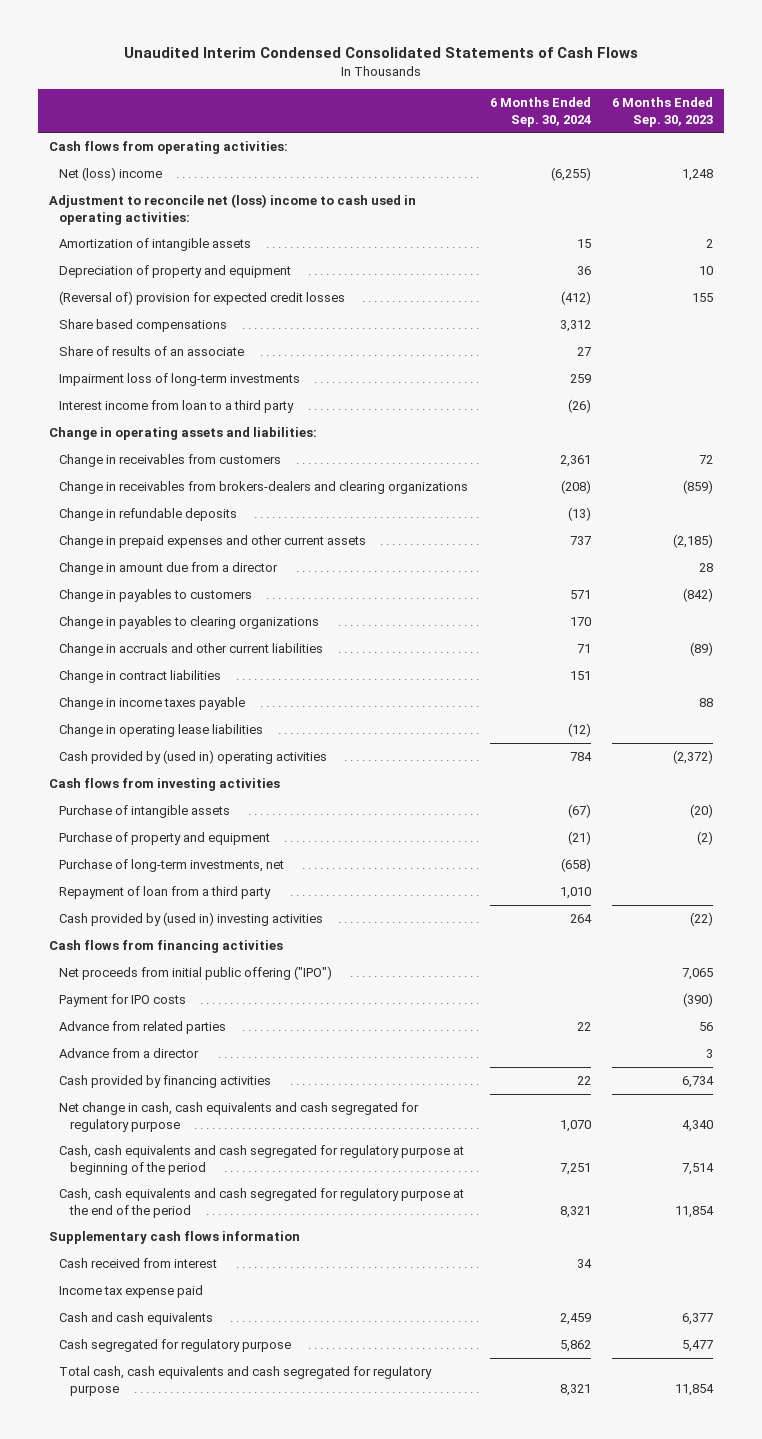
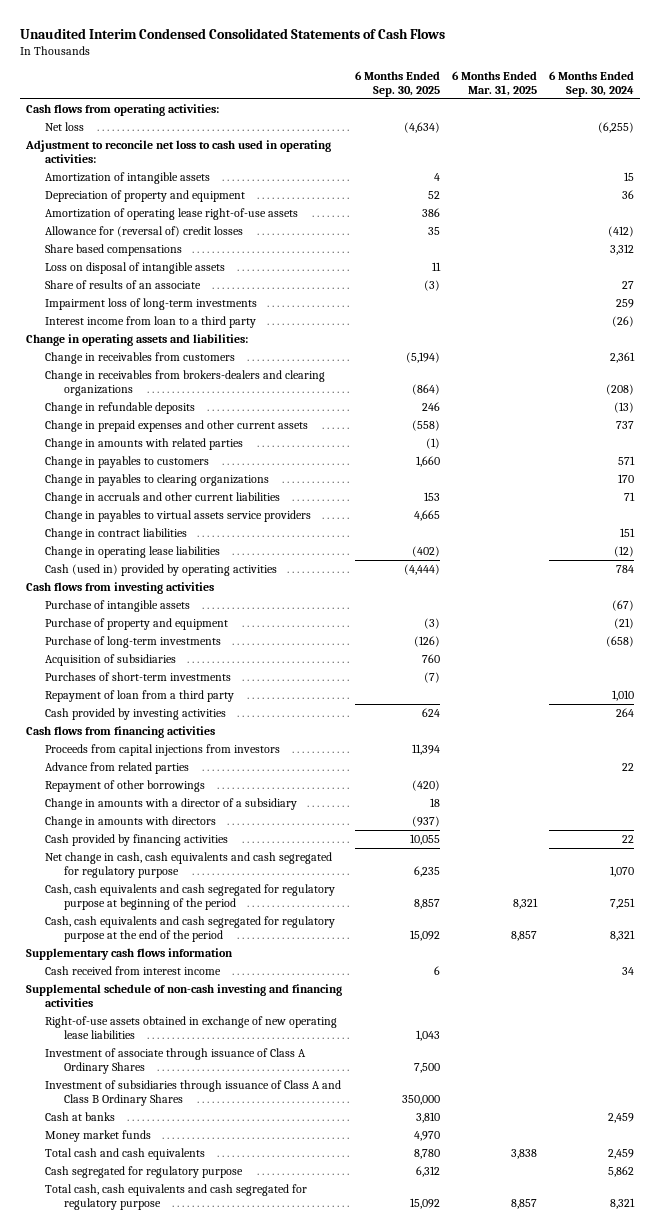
[612,97,714,127] 6 Months Ended Sep. 30, 2023 -> none
none -> [354,70,440,97] 6 Months Ended Sep. 30, 2025
none -> [451,70,537,96] 6 Months Ended Mar. 31, 2025
[59,167,163,182] Net (loss) income -> [45,122,85,132] Net loss
[48,194,416,225] Adjustment to reconcile net (loss) income to cash used in operating activities: -> [25,140,332,164] Adjustment to reconcile net loss to cash used in operating activities:
none -> [45,208,299,221] Amortization of operating lease right-of-use assets
[59,291,346,306] (Reversal of) provision for expected credit losses -> [45,226,244,238] Allowance for (reversal of) credit losses
none -> [45,262,226,275] Loss on disposal of intangible assets
[59,562,279,576] Change in amount due from a director -> [45,438,244,451] Change in amounts with related parties
none -> [45,510,312,523] Change in payables to virtual assets service providers
[59,697,246,711] Change in income taxes payable -> none
[59,750,328,765] Cash provided by (used in) operating activities -> [45,564,278,577] Cash (used in) provided by operating activities
[59,859,285,873] Purchase of long-term investments, net -> [45,636,222,649] Purchase of long-term investments
none -> [45,654,177,667] Acquisition of subsidiaries
none -> [45,672,232,682] Purchases of short-term investments
[59,912,324,927] Cash provided by (used in) investing activities -> [45,708,227,721] Cash provided by investing activities
[59,966,333,981] Net proceeds from initial public offering ("IPO") -> none
[59,994,187,1008] Payment for IPO costs -> none
none -> [45,744,281,757] Proceeds from capital injections from investors
[59,1048,200,1059] Advance from a director -> [45,780,206,793] Repayment of other borrowings
none -> [45,798,298,811] Change in amounts with a director of a subsidiary
none -> [45,816,217,829] Change in amounts with directors
[59,1285,204,1299] Income tax expense paid -> none
[59,1258,218,1269] Cash received from interest -> [45,966,222,976] Cash received from interest income
none -> [26,984,343,1008] Supplemental schedule of non-cash investing and financing activities
none -> [45,1016,338,1040] Right-of-use assets obtained in exchange of new operating lease liabilities
none -> [45,1048,307,1075] Investment of associate through issuance of Class A Ordinary Shares
none -> [45,1080,342,1107] Investment of subsidiaries through issuance of Class A and Class B Ordinary Shares
none -> [45,1112,116,1122] Cash at banks
none -> [45,1130,152,1143] Money market funds
[59,1312,214,1326] Cash and cash equivalents -> [45,1148,206,1161] Total cash and cash equivalents

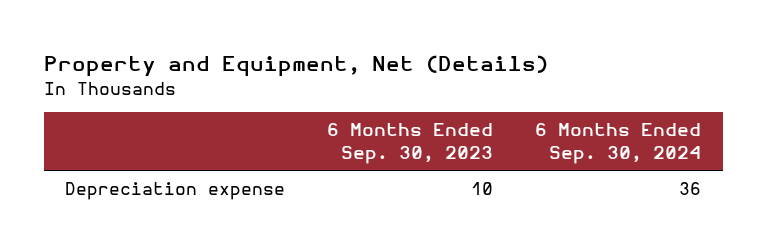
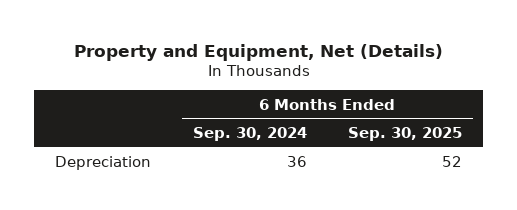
[327,123,494,165] 6 Months Ended Sep. 30, 2023 -> none
none -> [348,126,463,141] Sep. 30, 2025
[65,182,286,201] Depreciation expense -> [55,156,152,171] Depreciation

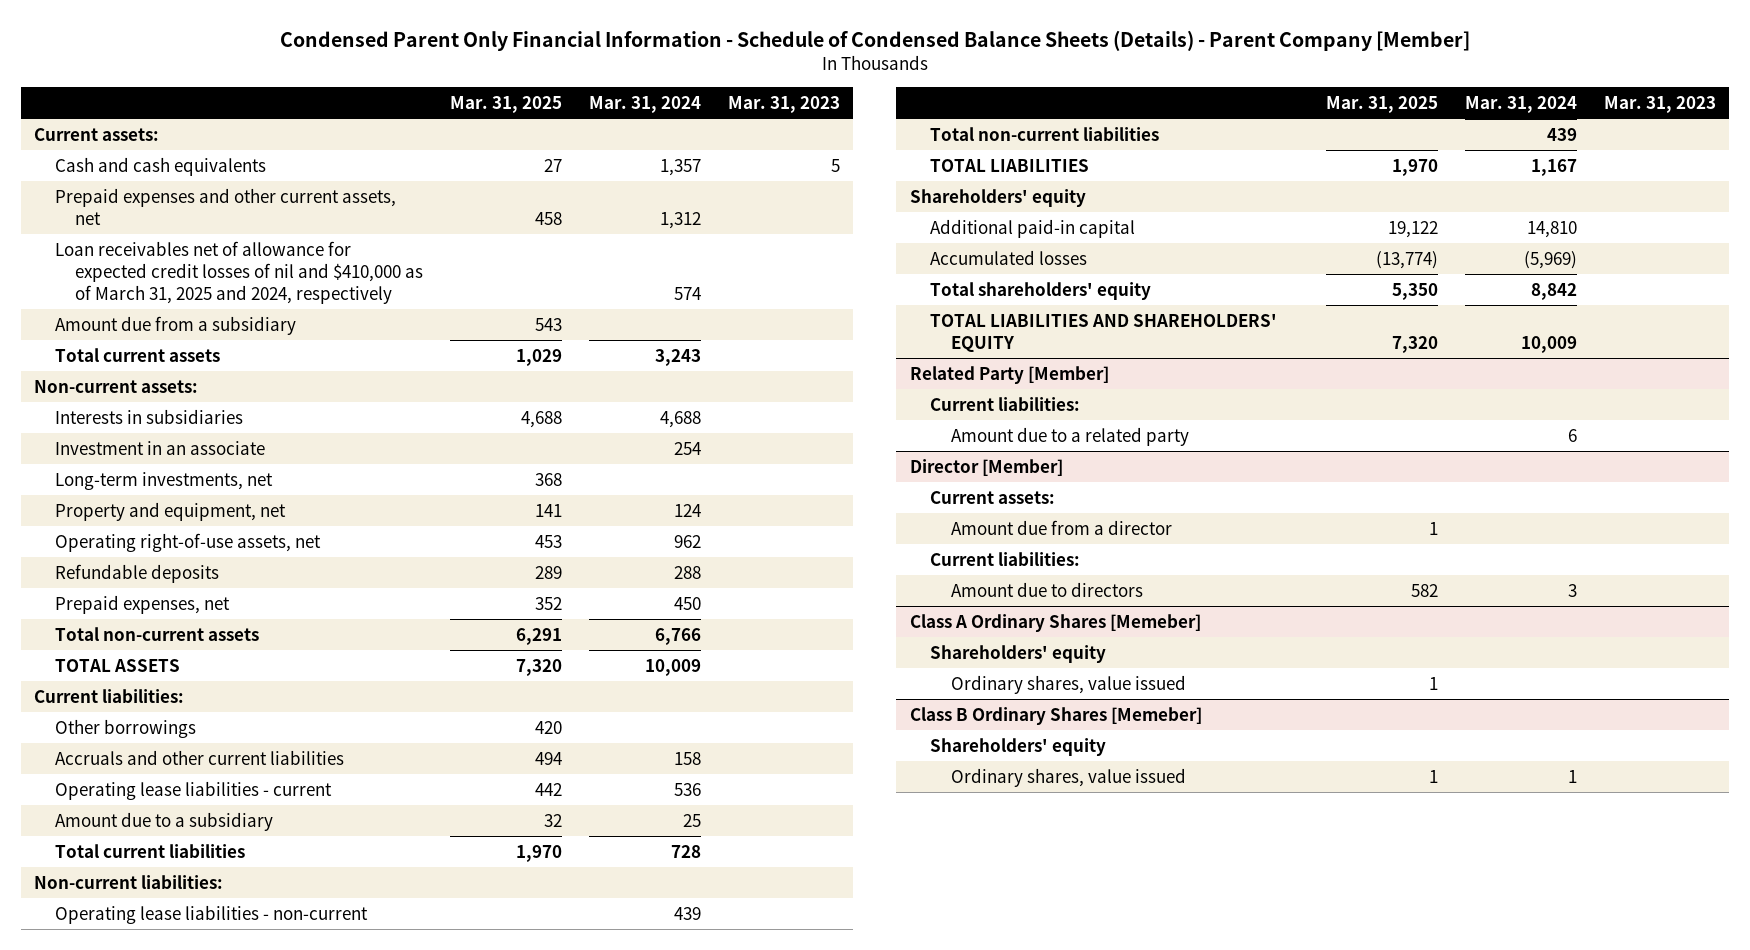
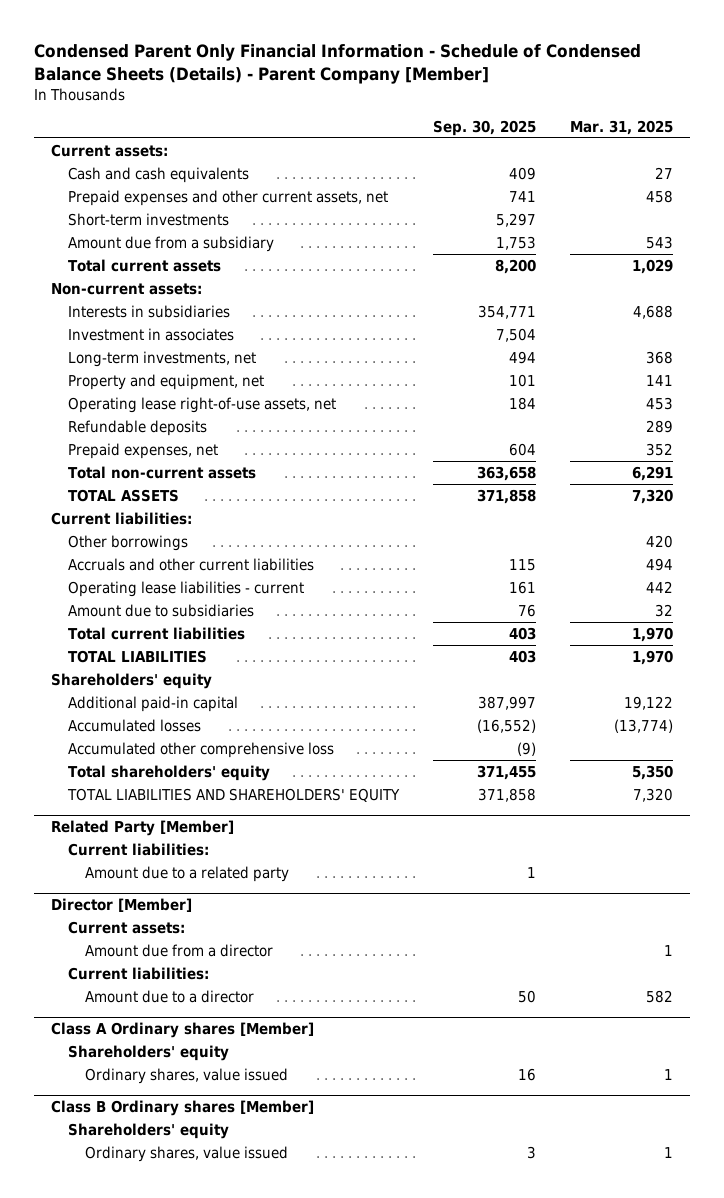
[588,95,701,113] Mar. 31, 2024 -> none
[727,95,840,113] Mar. 31, 2023 -> none
none -> [432,120,536,137] Sep. 30, 2025
[54,240,424,304] Loan receivables net of allowance for expected credit losses of nil and $410,000 as of March 31, 2025 and 2024, respectively -> none
none -> [68,212,230,226] Short-term investments
[54,440,265,455] Investment in an associate -> [68,327,235,341] Investment in associates
[54,532,321,552] Operating right-of-use assets, net -> [68,396,337,413] Operating lease right-of-use assets, net
[54,811,273,831] Amount due to a subsidiary -> [68,603,255,617] Amount due to subsidiaries
[34,874,224,889] Non-current liabilities: -> none
[54,904,368,924] Operating lease liabilities - non-current -> none
[930,126,1160,141] Total non-current liabilities -> none
none -> [68,741,335,758] Accumulated other comprehensive loss
[950,581,1143,597] Amount due to directors -> [84,989,254,1003] Amount due to a director
[909,613,1201,632] Class A Ordinary Shares [Memeber] -> [51,1022,315,1039] Class A Ordinary shares [Member]
[909,706,1202,725] Class B Ordinary Shares [Memeber] -> [51,1100,315,1117] Class B Ordinary shares [Member]

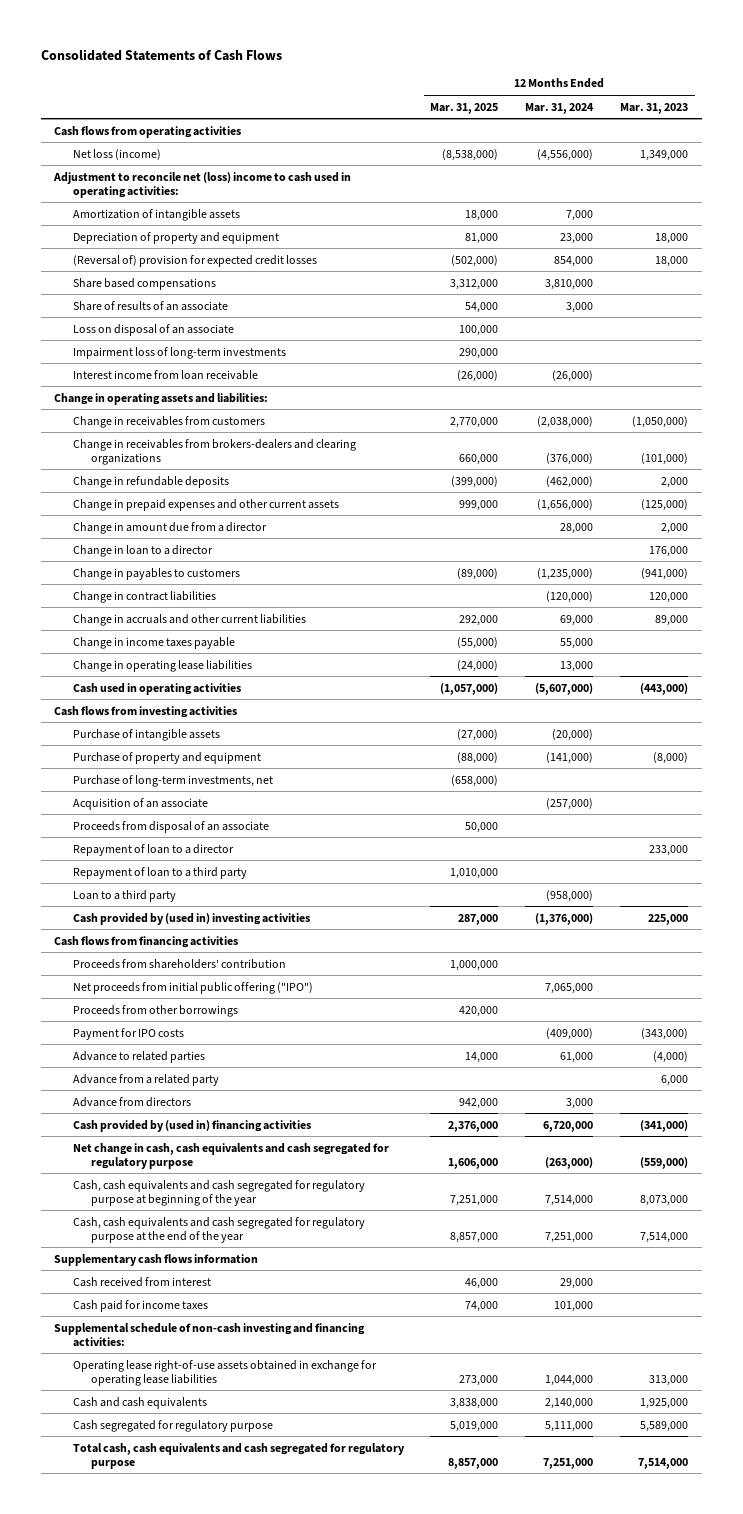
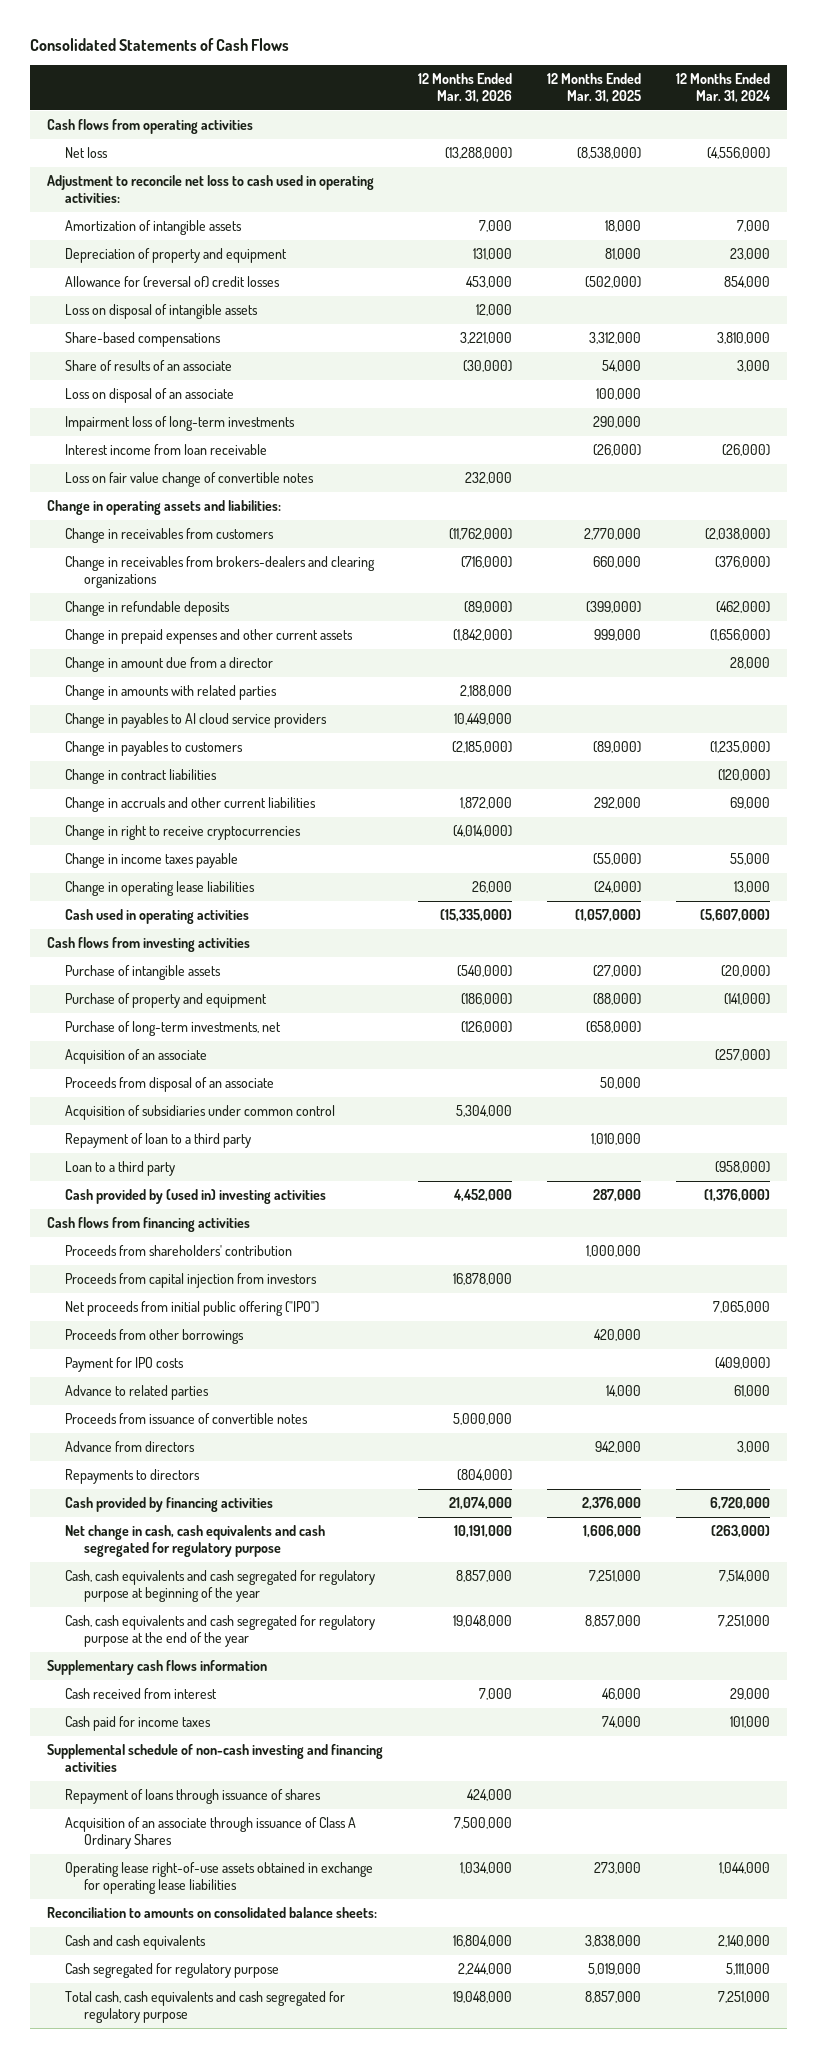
[620,102,689,114] Mar. 31, 2023 -> none
none -> [418,72,513,103] 12 Months Ended Mar. 31, 2026
[72,148,161,160] Net loss (income) -> [65,146,109,158] Net loss
[53,171,352,198] Adjustment to reconcile net (loss) income to cash used in operating activities: -> [47,174,375,203] Adjustment to reconcile net loss to cash used in operating activities:
[72,254,317,267] (Reversal of) provision for expected credit losses -> [65,275,281,288] Allowance for (reversal of) credit losses
none -> [65,303,259,319] Loss on disposal of intangible assets
[72,277,216,290] Share based compensations -> [65,331,222,347] Share-based compensations
none -> [65,471,315,487] Loss on fair value change of convertible notes
[72,544,213,557] Change in loan to a director -> [65,684,278,700] Change in amounts with related parties
none -> [65,712,328,728] Change in payables to AI cloud service providers
none -> [65,824,302,840] Change in right to receive cryptocurrencies
[72,843,234,856] Repayment of loan to a director -> none
none -> [65,1104,336,1120] Acquisition of subsidiaries under common control
none -> [65,1272,318,1288] Proceeds from capital injection from investors
[72,1073,219,1086] Advance from a related party -> none
none -> [65,1412,309,1424] Proceeds from issuance of convertible notes
none -> [65,1468,201,1484] Repayments to directors
[72,1119,311,1132] Cash provided by (used in) financing activities -> [65,1496,274,1512] Cash provided by financing activities
[54,1322,366,1347] Supplemental schedule of non-cash investing and financing activities: -> [47,1743,384,1772] Supplemental schedule of non-cash investing and financing activities
none -> [65,1788,322,1804] Repayment of loans through issuance of shares
none -> [65,1816,357,1849] Acquisition of an associate through issuance of Class A Ordinary Shares
none -> [47,1906,378,1918] Reconciliation to amounts on consolidated balance sheets:

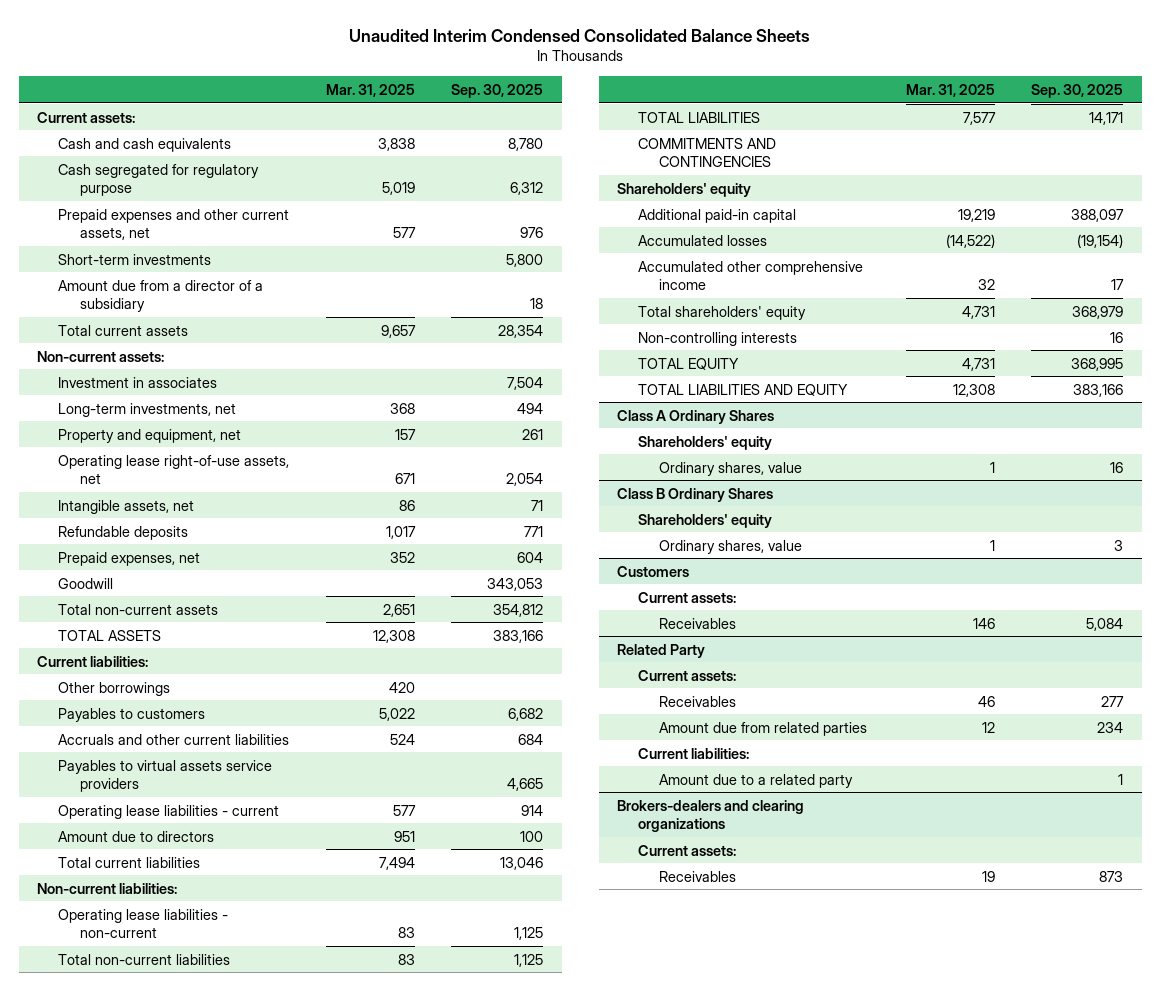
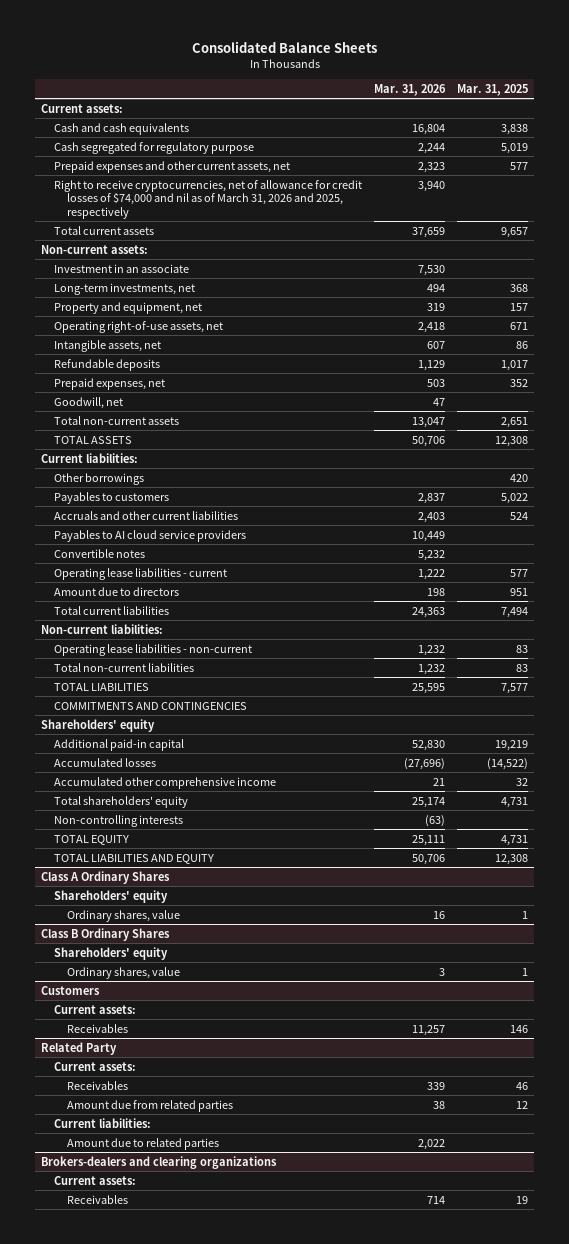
[349,28,811,42] Unaudited Interim Condensed Consolidated Balance Sheets -> [191,40,377,53] Consolidated Balance Sheets
[451,83,544,98] Sep. 30, 2025 -> none
none -> [374,83,447,96] Mar. 31, 2026
[58,253,212,265] Short-term investments -> none
[58,279,264,313] Amount due from a director of a subsidiary -> none
none -> [54,179,363,219] Right to receive cryptocurrencies, net of allowance for credit losses of $74,000 and nil as of March 31, 2026 and 2025, respectively
[58,376,218,388] Investment in associates -> [54,263,190,273] Investment in an associate
[58,454,290,485] Operating lease right-of-use assets, net -> [54,320,224,333] Operating right-of-use assets, net
[58,577,114,589] Goodwill -> [54,396,124,409] Goodwill, net
[58,759,273,793] Payables to virtual assets service providers -> [54,529,247,542] Payables to AI cloud service providers
none -> [54,548,146,558] Convertible notes
[659,773,854,788] Amount due to a related party -> [67,1137,220,1150] Amount due to related parties

